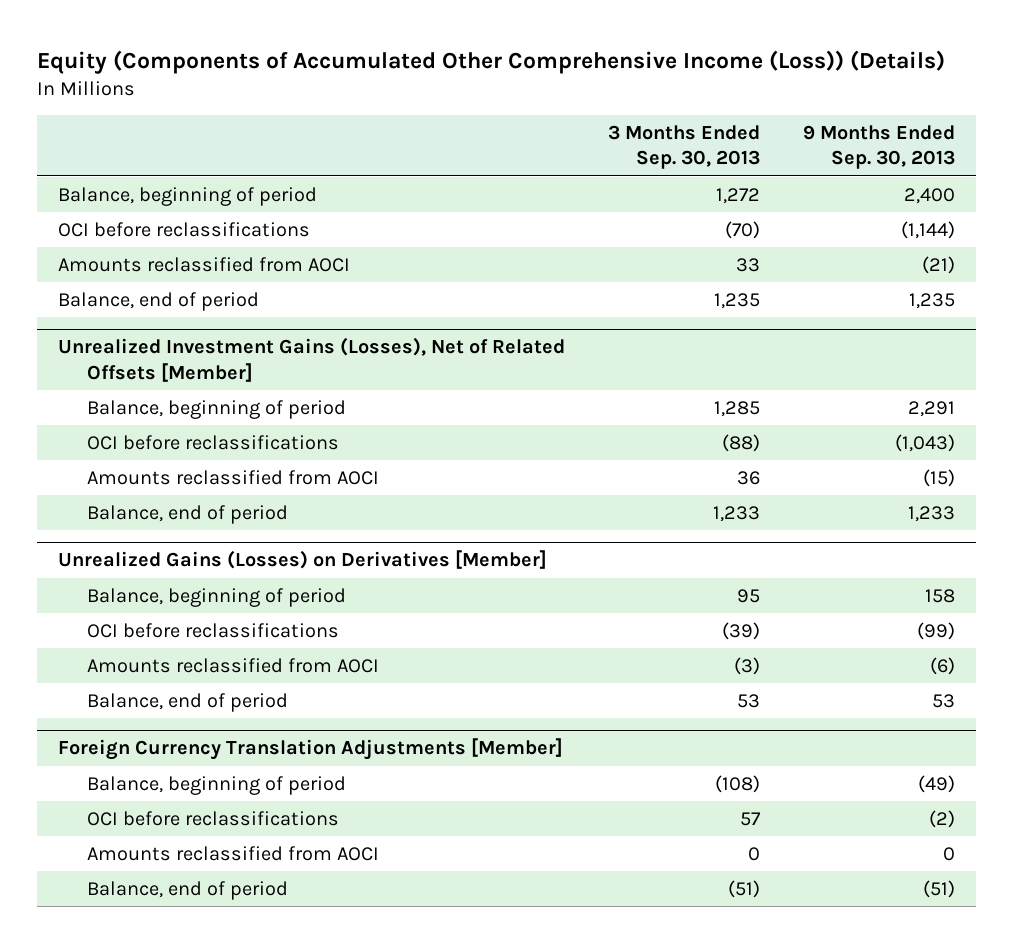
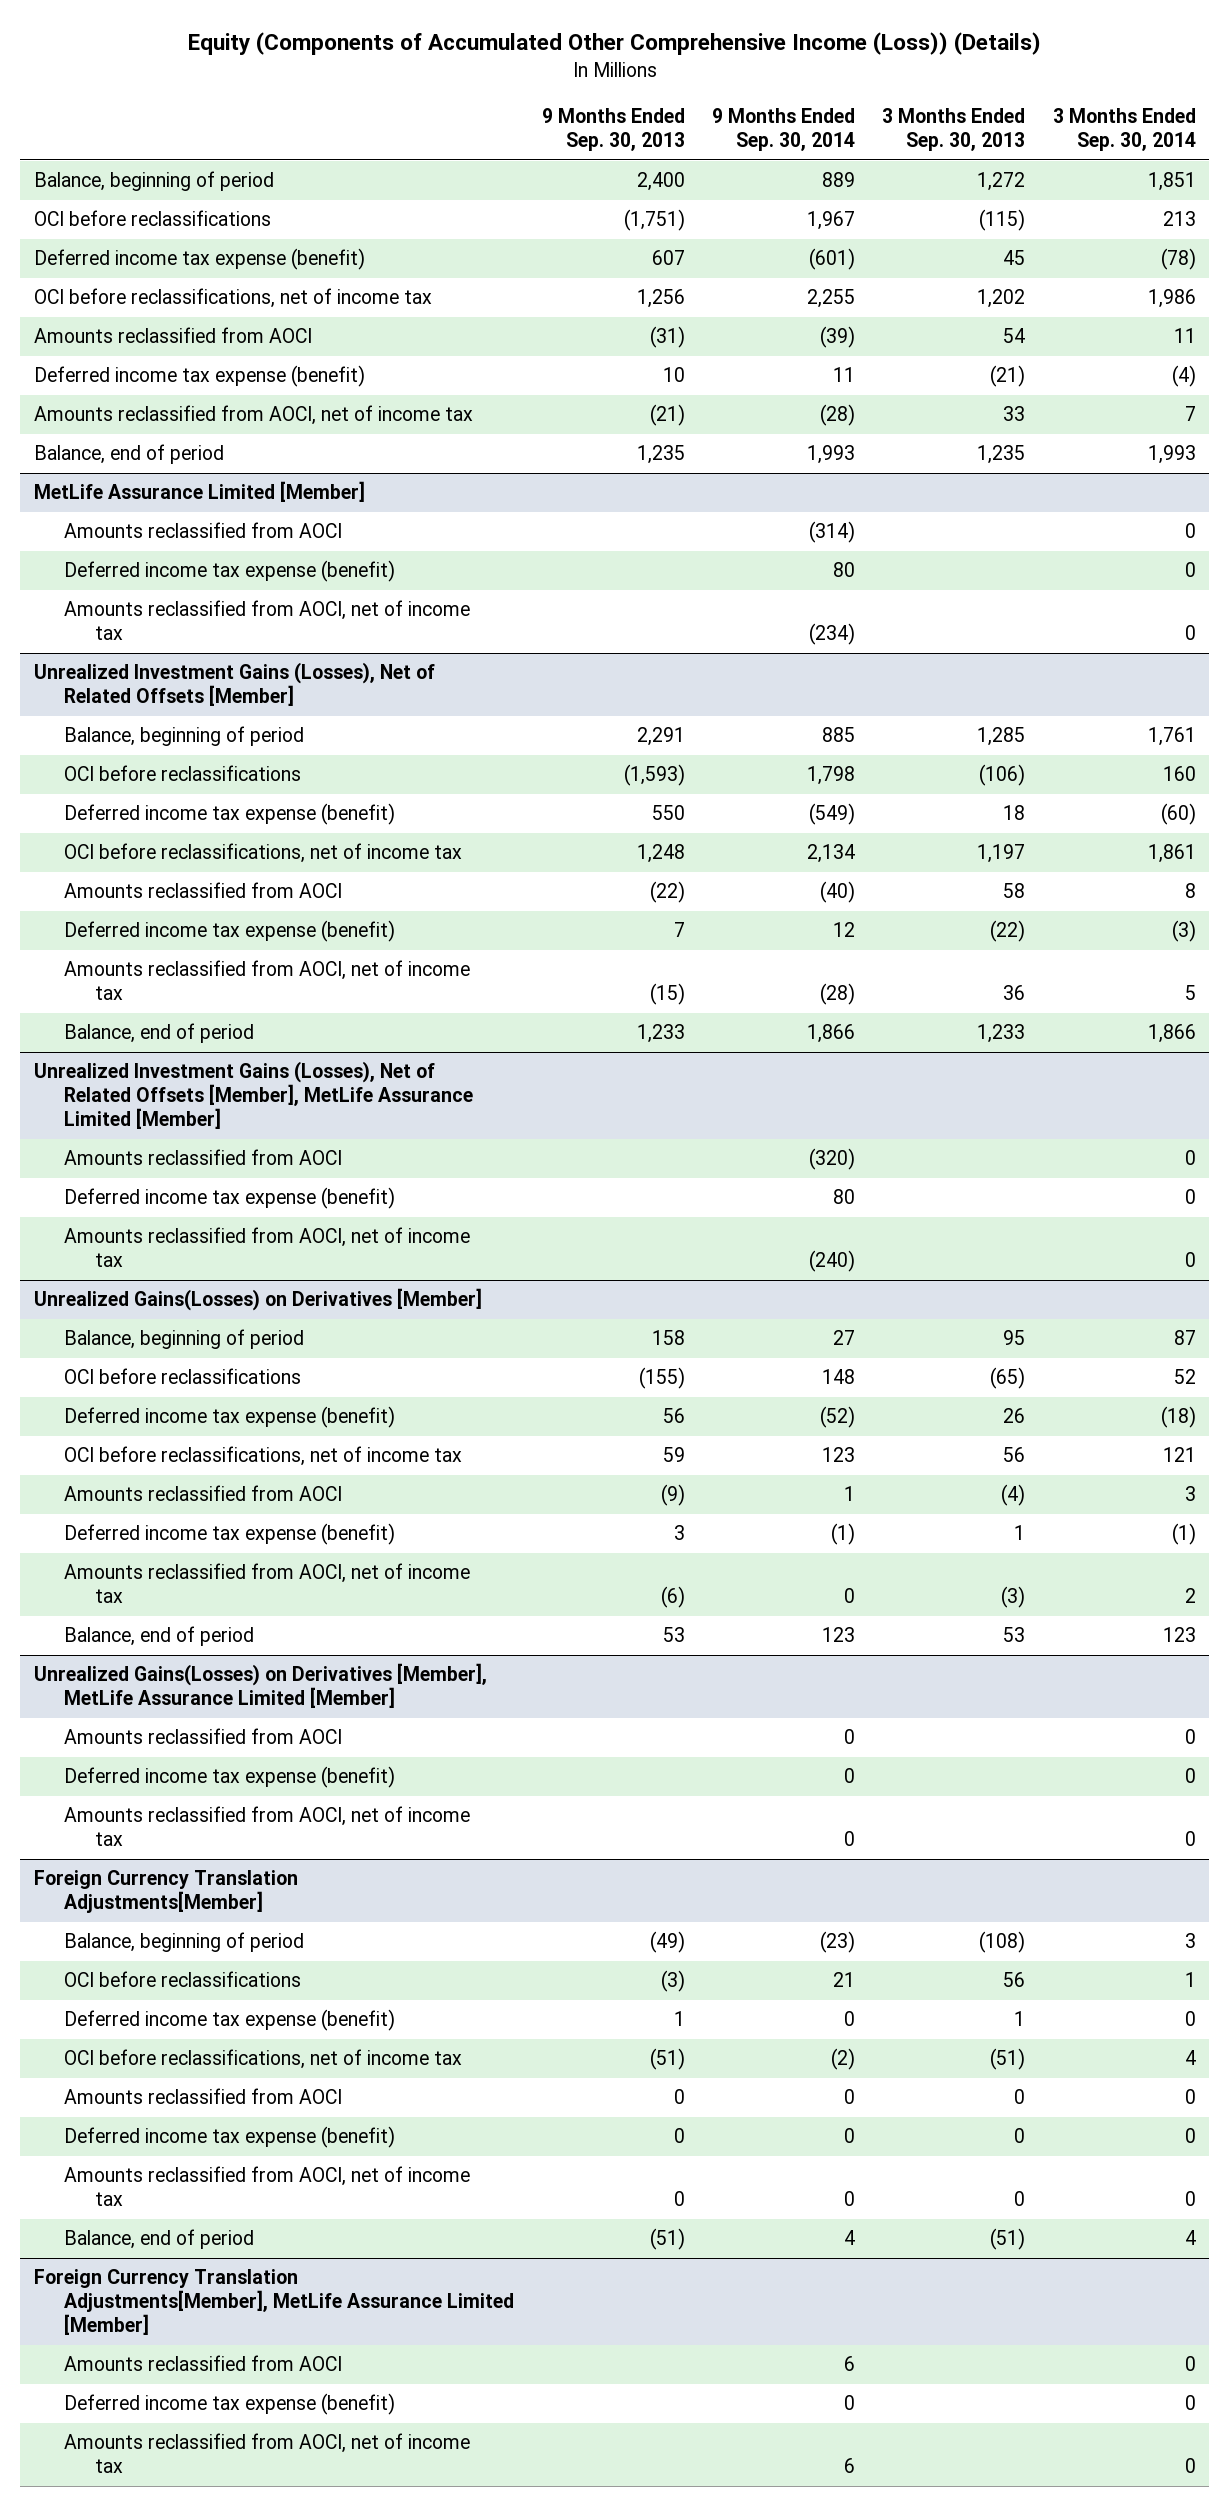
none -> [711,108,855,152] 9 Months Ended Sep. 30, 2014
none -> [1052,108,1196,152] 3 Months Ended Sep. 30, 2014
[724,220,760,239] (70) -> [979,209,1026,232] (115)
[900,220,955,239] (1,144) -> [623,209,685,232] (1,751)
none -> [33,248,365,271] Deferred income tax expense (benefit)
none -> [33,288,432,309] OCI before reclassifications, net of income tax
[735,257,760,272] 33 -> [1003,328,1026,344] 54
[921,255,955,274] (21) -> [649,326,685,349] (31)
none -> [33,365,365,388] Deferred income tax expense (benefit)
none -> [33,405,473,426] Amounts reclassified from AOCI, net of income tax
none -> [33,481,365,503] MetLife Assurance Limited [Member]
none -> [64,522,343,539] Amounts reclassified from AOCI
none -> [64,560,396,583] Deferred income tax expense (benefit)
none -> [64,600,471,641] Amounts reclassified from AOCI, net of income tax
[721,433,760,452] (88) -> [979,764,1026,787] (106)
[894,433,955,452] (1,043) -> [623,764,685,787] (1,593)
none -> [64,803,396,826] Deferred income tax expense (benefit)
none -> [64,843,463,864] OCI before reclassifications, net of income tax
[736,470,760,485] 36 -> [1003,883,1026,899] 58
[922,468,955,487] (15) -> [649,881,685,904] (22)
none -> [64,920,396,943] Deferred income tax expense (benefit)
none -> [64,960,471,1001] Amounts reclassified from AOCI, net of income tax
none -> [33,1061,474,1130] Unrealized Investment Gains (Losses), Net of Related Offsets [Member], MetLife Assurance Limited [Member]
none -> [64,1149,343,1166] Amounts reclassified from AOCI
none -> [64,1187,396,1210] Deferred income tax expense (benefit)
none -> [64,1227,471,1268] Amounts reclassified from AOCI, net of income tax
[57,550,547,570] Unrealized Gains (Losses) on Derivatives [Member] -> [33,1288,482,1312] Unrealized Gains(Losses) on Derivatives [Member]
[721,621,760,640] (39) -> [990,1367,1026,1390] (65)
[916,621,955,640] (99) -> [638,1367,685,1390] (155)
none -> [64,1406,396,1429] Deferred income tax expense (benefit)
none -> [64,1446,463,1467] OCI before reclassifications, net of income tax
[733,656,760,675] (3) -> [1001,1484,1026,1507] (4)
[929,656,955,675] (6) -> [660,1484,685,1507] (9)
none -> [64,1523,396,1546] Deferred income tax expense (benefit)
none -> [64,1563,471,1604] Amounts reclassified from AOCI, net of income tax
none -> [33,1663,487,1709] Unrealized Gains(Losses) on Derivatives [Member], MetLife Assurance Limited [Member]
none -> [64,1728,343,1745] Amounts reclassified from AOCI
none -> [64,1766,396,1789] Deferred income tax expense (benefit)
none -> [64,1806,471,1847] Amounts reclassified from AOCI, net of income tax
[57,738,563,761] Foreign Currency Translation Adjustments [Member] -> [33,1870,298,1914] Foreign Currency Translation Adjustments[Member]
[739,811,761,826] 57 -> [1003,1972,1026,1988] 56
[928,809,955,828] (2) -> [660,1970,685,1993] (3)
none -> [64,2009,396,2032] Deferred income tax expense (benefit)
none -> [64,2049,463,2070] OCI before reclassifications, net of income tax
none -> [64,2126,396,2149] Deferred income tax expense (benefit)
none -> [64,2166,471,2207] Amounts reclassified from AOCI, net of income tax
none -> [33,2269,515,2336] Foreign Currency Translation Adjustments[Member], MetLife Assurance Limited [Member]
none -> [64,2355,343,2372] Amounts reclassified from AOCI
none -> [64,2393,396,2416] Deferred income tax expense (benefit)
none -> [64,2433,471,2474] Amounts reclassified from AOCI, net of income tax

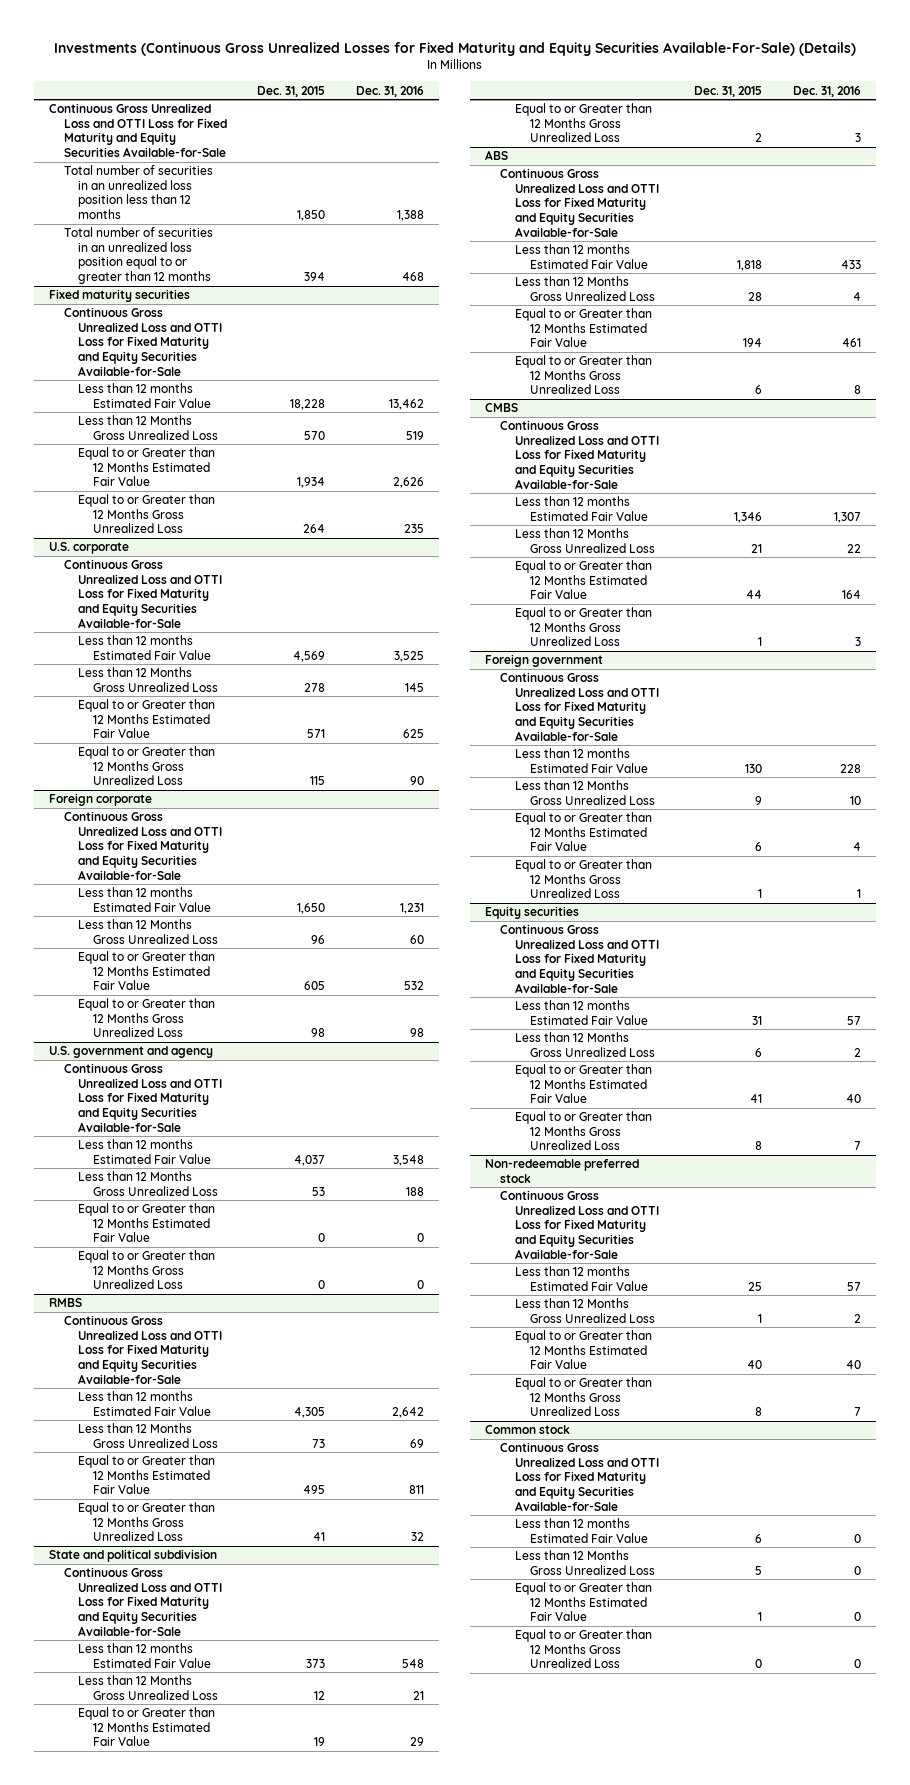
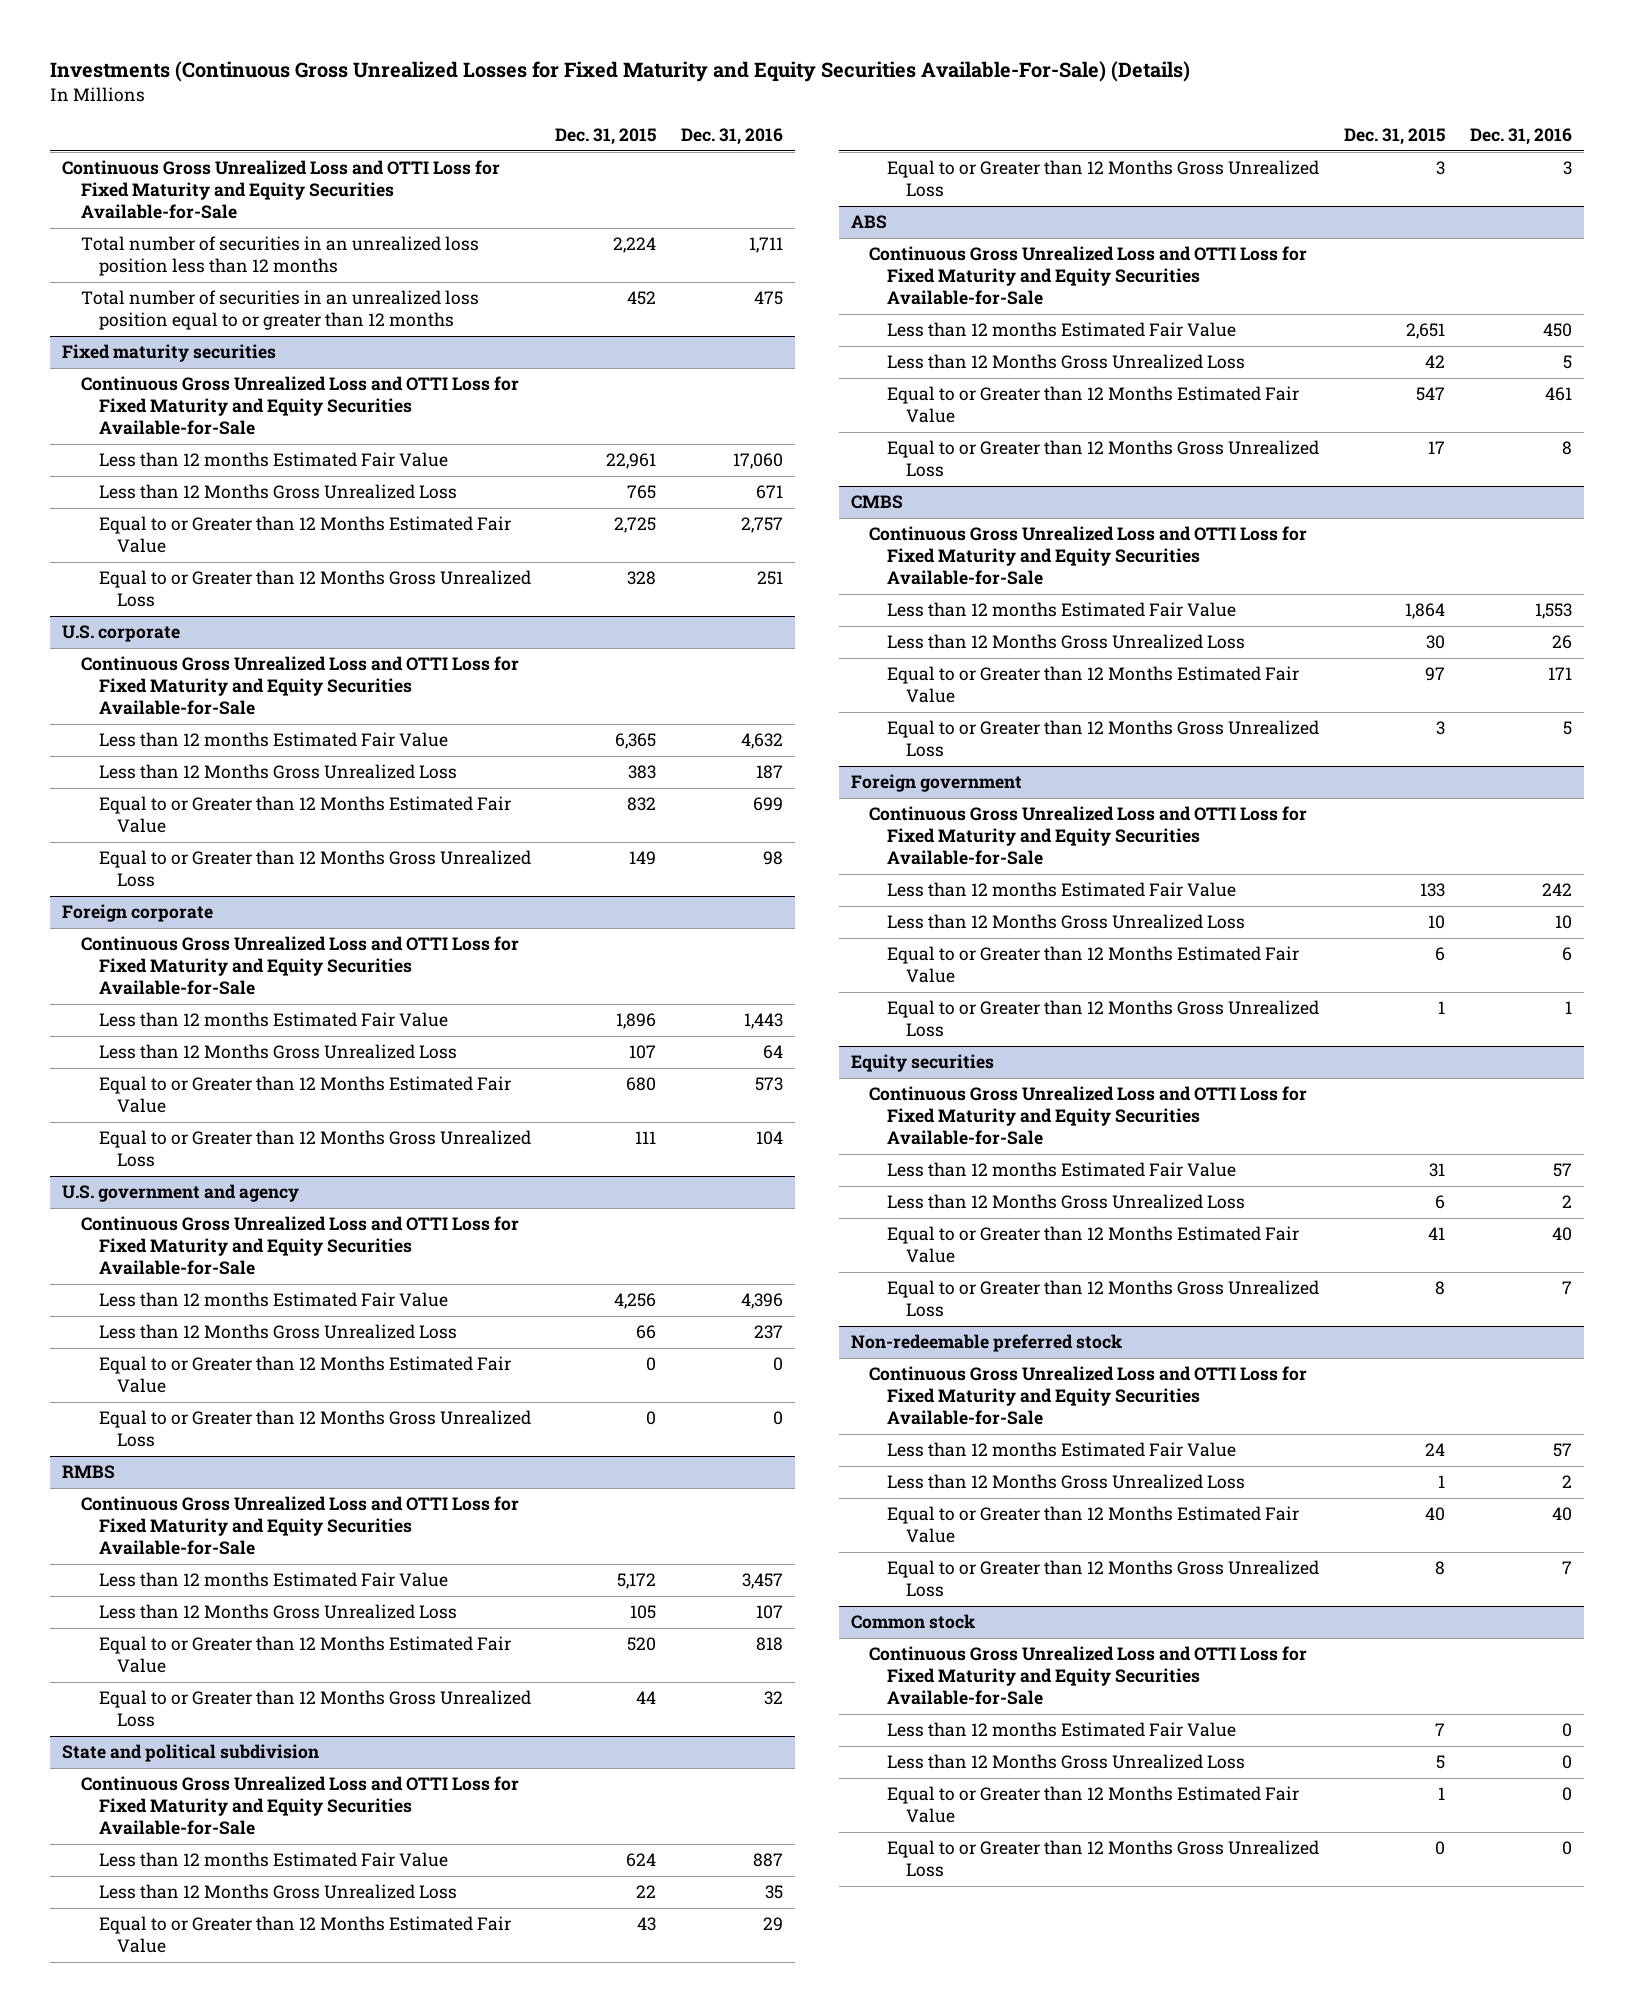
[297,209,326,221] 1,850 -> [613,237,657,254] 2,224
[397,209,425,221] 1,388 -> [748,237,783,254] 1,711
[304,271,326,281] 394 -> [627,291,657,306] 452
[402,271,425,281] 468 -> [753,291,783,306] 475
[290,398,326,410] 18,228 -> [606,453,657,470] 22,961
[389,398,425,410] 13,462 -> [732,453,783,470] 17,060
[304,430,326,440] 570 -> [627,485,657,500] 765
[406,430,425,440] 519 -> [755,485,783,500] 671
[297,477,326,489] 1,934 -> [614,517,657,534] 2,725
[393,477,425,489] 2,626 -> [740,517,783,534] 2,757
[303,524,326,534] 264 -> [627,571,657,586] 328
[404,524,425,534] 235 -> [756,571,783,586] 251
[293,650,326,662] 4,569 -> [615,733,657,750] 6,365
[394,650,425,662] 3,525 -> [740,733,783,750] 4,632
[304,682,326,692] 278 -> [628,765,657,780] 383
[405,682,425,692] 145 -> [755,765,783,780] 187
[307,729,326,739] 571 -> [627,797,657,812] 832
[403,729,425,739] 625 -> [752,797,783,812] 699
[310,776,326,786] 115 -> [629,851,657,866] 149
[410,776,425,786] 90 -> [762,851,783,866] 98
[297,902,326,914] 1,650 -> [616,1013,657,1030] 1,896
[400,902,425,914] 1,231 -> [743,1013,783,1030] 1,443
[311,934,326,944] 96 -> [629,1045,657,1060] 107
[410,934,425,944] 60 -> [762,1045,783,1060] 64
[304,981,326,991] 605 -> [626,1077,657,1092] 680
[404,981,425,991] 532 -> [754,1077,783,1092] 573
[311,1028,326,1038] 98 -> [635,1131,657,1145] 111
[410,1028,425,1038] 98 -> [755,1131,783,1146] 104
[294,1154,326,1166] 4,037 -> [614,1293,657,1310] 4,256
[393,1154,425,1166] 3,548 -> [740,1293,783,1310] 4,396
[312,1186,326,1196] 53 -> [636,1325,657,1340] 66
[406,1186,425,1196] 188 -> [753,1325,783,1340] 237
[294,1406,326,1418] 4,305 -> [617,1573,657,1590] 5,172
[392,1406,425,1418] 2,642 -> [741,1573,783,1590] 3,457
[312,1438,326,1448] 73 -> [630,1605,657,1620] 105
[410,1438,425,1448] 69 -> [755,1605,783,1620] 107
[303,1485,326,1495] 495 -> [627,1637,657,1652] 520
[409,1485,425,1495] 811 -> [755,1637,783,1652] 818
[313,1532,326,1542] 41 -> [636,1691,657,1705] 44
[306,1658,326,1668] 373 -> [626,1853,657,1868] 624
[402,1658,425,1668] 548 -> [752,1853,783,1868] 887
[314,1690,326,1700] 12 -> [636,1885,657,1899] 22
[413,1690,425,1700] 21 -> [764,1885,783,1900] 35
[314,1737,326,1747] 19 -> [637,1917,657,1932] 43
[754,133,762,143] 2 -> [1436,161,1446,176] 3
[736,259,762,271] 1,818 -> [1406,323,1446,340] 2,651
[840,259,861,269] 433 -> [1542,323,1572,338] 450
[747,291,762,301] 28 -> [1425,355,1446,369] 42
[852,291,861,301] 4 -> [1562,355,1572,370] 5
[742,338,762,348] 194 -> [1416,387,1446,402] 547
[754,385,762,395] 6 -> [1428,441,1446,455] 17
[733,511,762,523] 1,346 -> [1405,603,1446,620] 1,864
[833,511,861,523] 1,307 -> [1534,603,1572,620] 1,553
[750,543,762,553] 21 -> [1426,635,1446,650] 30
[846,543,861,553] 22 -> [1551,635,1572,650] 26
[745,590,762,600] 44 -> [1425,667,1446,682] 97
[841,590,861,600] 164 -> [1547,667,1572,681] 171
[757,637,762,647] 1 -> [1436,721,1446,736] 3
[854,637,861,647] 3 -> [1562,721,1572,736] 5
[744,763,762,773] 130 -> [1420,883,1446,898] 133
[839,763,861,773] 228 -> [1541,883,1572,897] 242
[754,795,762,805] 9 -> [1428,915,1446,930] 10
[852,842,861,852] 4 -> [1561,947,1572,962] 6
[747,1281,762,1291] 25 -> [1425,1443,1446,1457] 24
[754,1533,762,1543] 6 -> [1435,1723,1446,1737] 7

